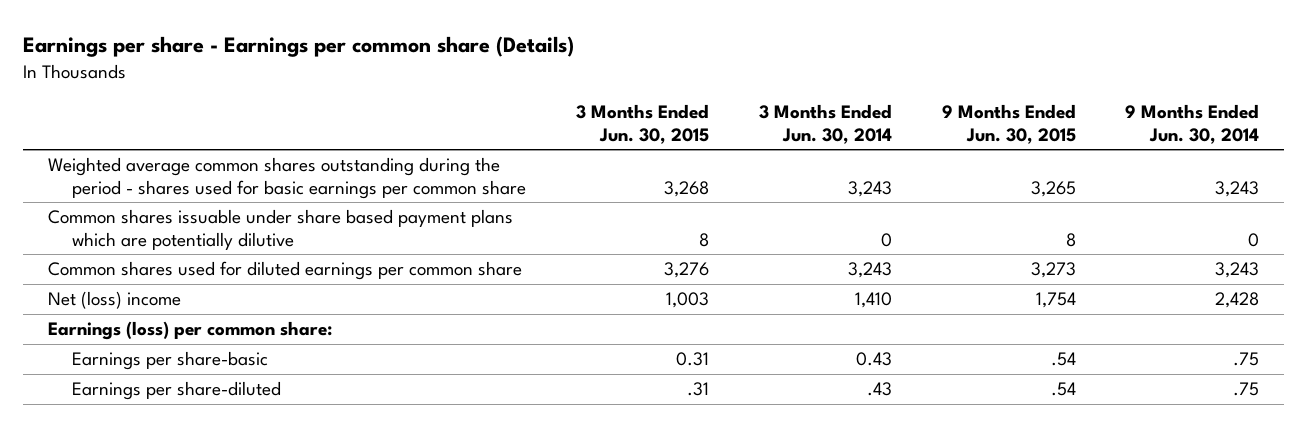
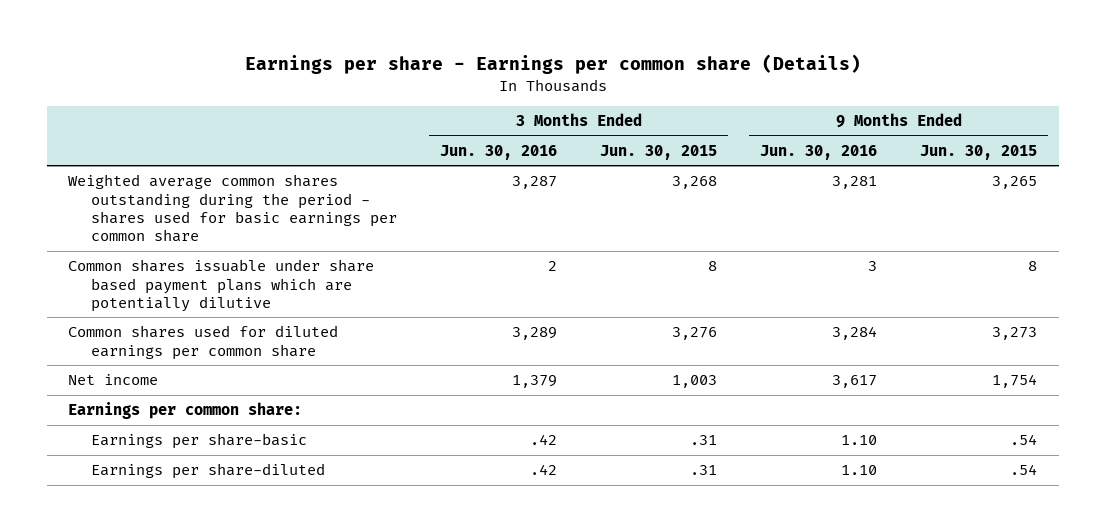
[758,104,892,144] 3 Months Ended Jun. 30, 2014 -> none
[1125,104,1260,144] 9 Months Ended Jun. 30, 2014 -> none
none -> [440,144,558,160] Jun. 30, 2016
none -> [760,144,878,160] Jun. 30, 2016
[47,291,181,310] Net (loss) income -> [68,374,159,386] Net income
[47,321,332,341] Earnings (loss) per common share: -> [68,402,303,420] Earnings per common share:
[675,352,709,367] 0.31 -> [690,435,718,446] .31

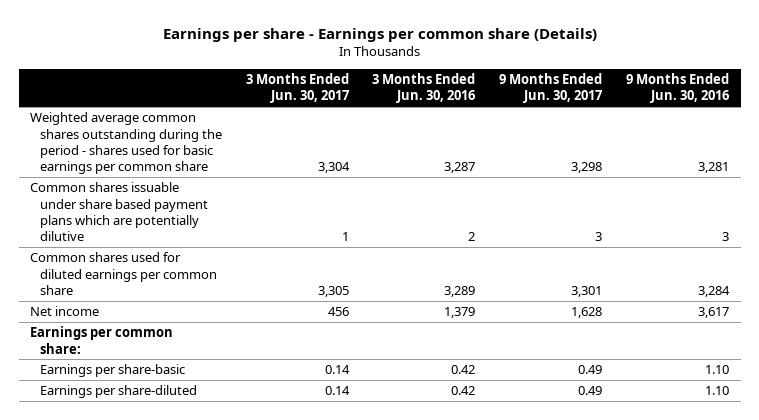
[600,144,718,160] Jun. 30, 2015 -> none
[920,144,1038,160] Jun. 30, 2015 -> none
none -> [245,73,349,104] 3 Months Ended Jun. 30, 2017
none -> [499,73,603,104] 9 Months Ended Jun. 30, 2017
[530,434,558,446] .42 -> [451,365,476,375] 0.42
[530,464,558,476] .42 -> [451,386,476,396] 0.42

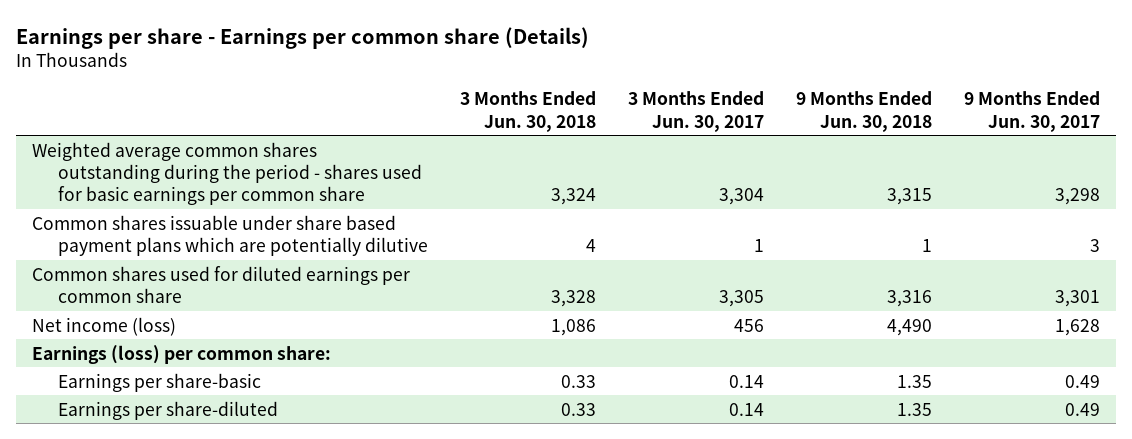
[372,73,476,104] 3 Months Ended Jun. 30, 2016 -> none
[626,73,730,104] 9 Months Ended Jun. 30, 2016 -> none
none -> [459,91,596,132] 3 Months Ended Jun. 30, 2018
none -> [795,91,932,132] 9 Months Ended Jun. 30, 2018
[30,306,100,317] Net income -> [32,316,177,336] Net income (loss)
[30,326,174,354] Earnings per common share: -> [32,344,332,364] Earnings (loss) per common share:

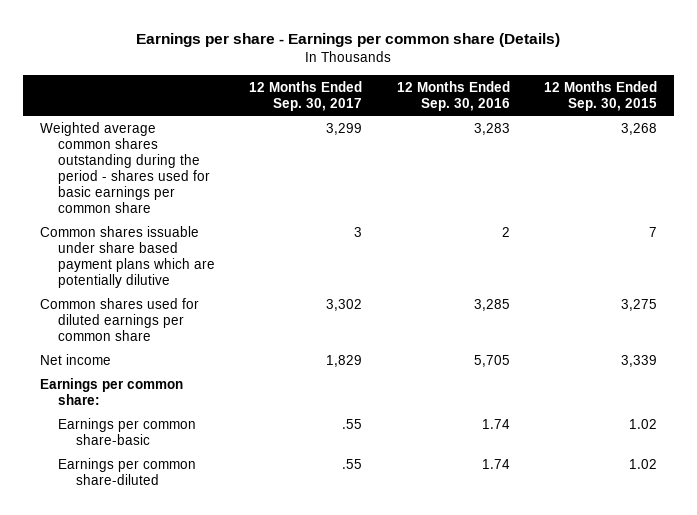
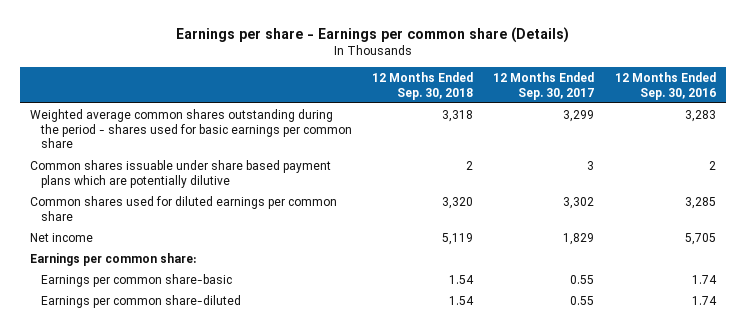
[543,80,657,111] 12 Months Ended Sep. 30, 2015 -> none
none -> [372,71,474,100] 12 Months Ended Sep. 30, 2018
[342,418,363,429] .55 -> [570,274,595,284] 0.55
[342,458,363,469] .55 -> [570,295,595,305] 0.55

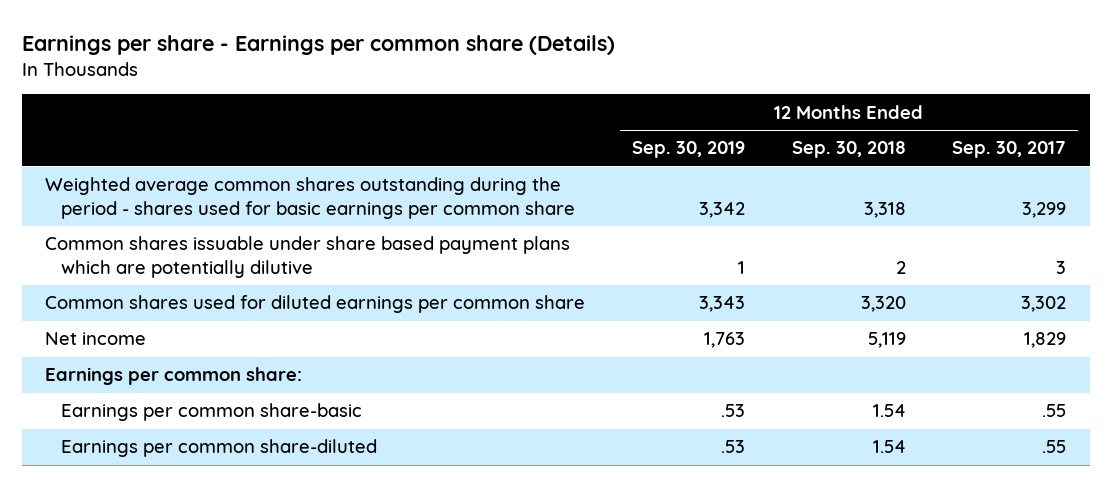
[614,71,716,100] 12 Months Ended Sep. 30, 2016 -> none
none -> [631,141,745,159] Sep. 30, 2019
[570,274,595,284] 0.55 -> [1042,404,1067,418] .55
[570,295,595,305] 0.55 -> [1042,440,1067,454] .55

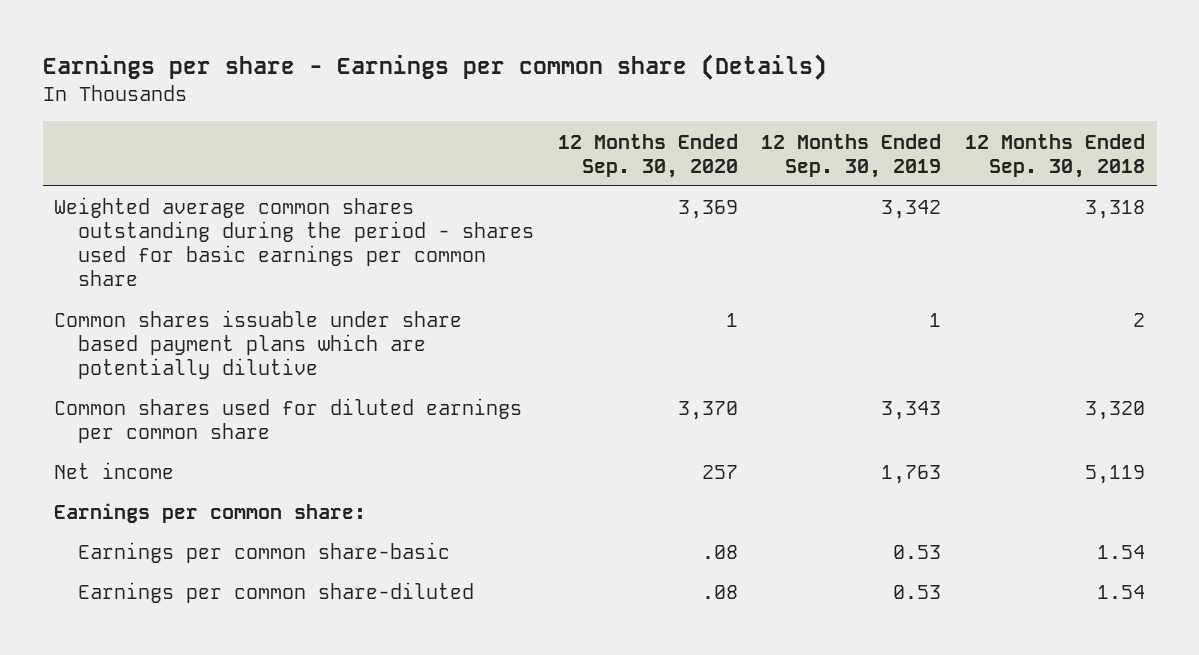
[952,141,1067,159] Sep. 30, 2017 -> none
none -> [557,133,738,178] 12 Months Ended Sep. 30, 2020
[720,404,745,418] .53 -> [893,545,942,560] 0.53
[720,440,745,454] .53 -> [893,585,942,600] 0.53

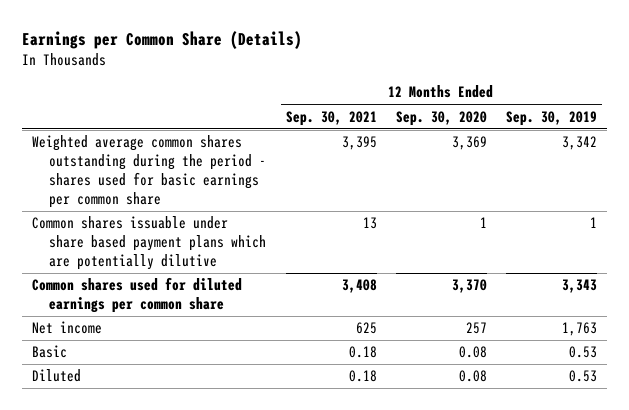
[42,54,827,81] Earnings per share - Earnings per common share (Details) -> [22,31,303,50] Earnings per Common Share (Details)
[964,133,1145,178] 12 Months Ended Sep. 30, 2018 -> none
none -> [285,110,377,126] Sep. 30, 2021
[54,503,367,524] Earnings per common share: -> none
[78,542,451,564] Earnings per common share-basic -> [31,345,67,359] Basic
[701,545,738,560] .08 -> [458,346,487,359] 0.08
[78,582,475,604] Earnings per common share-diluted -> [31,369,81,383] Diluted
[701,585,738,600] .08 -> [458,370,487,383] 0.08

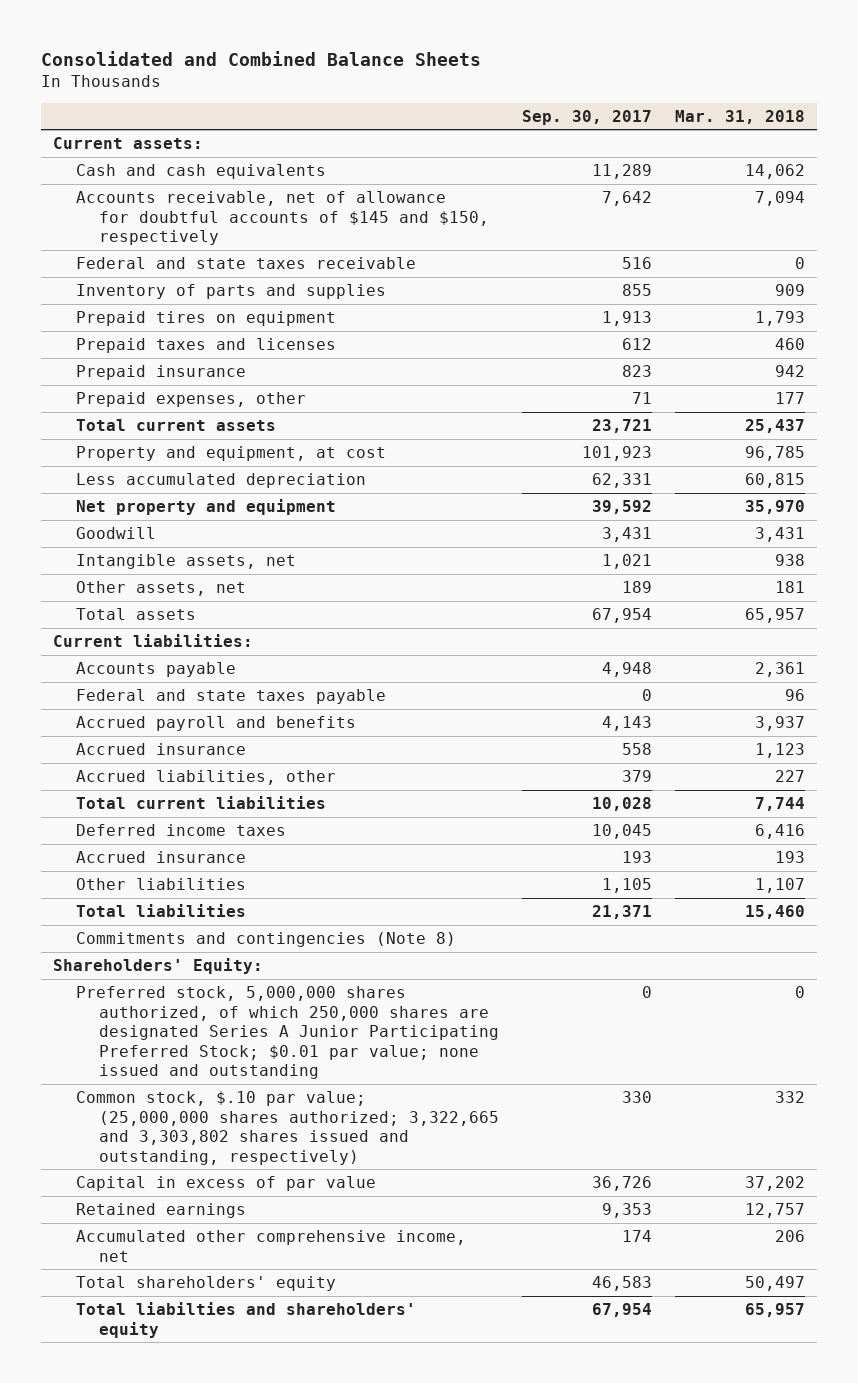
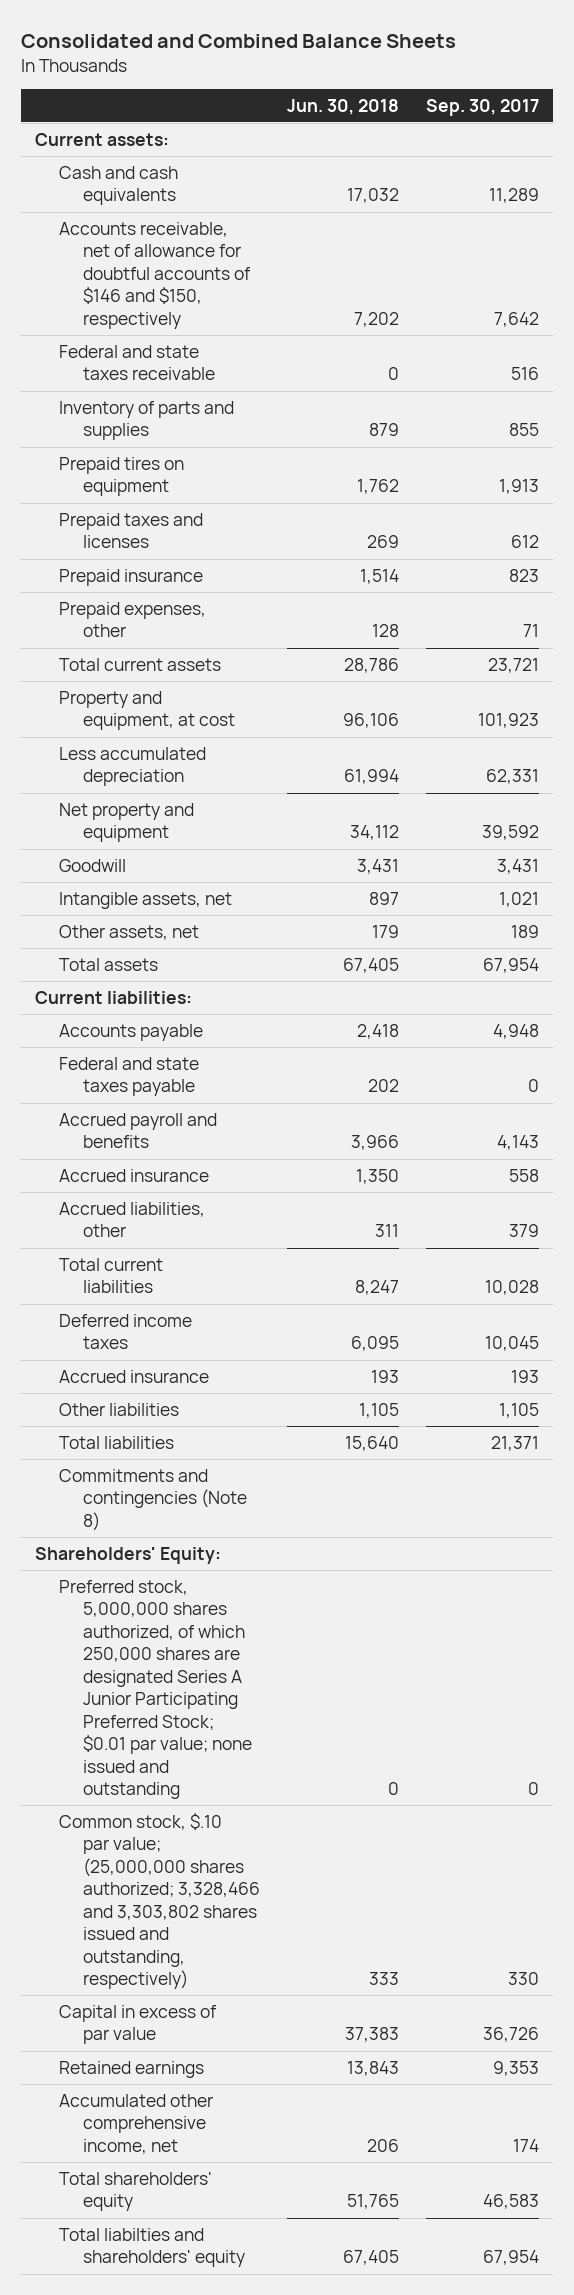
[675,109,806,124] Mar. 31, 2018 -> none
none -> [287,98,400,115] Jun. 30, 2018
[75,191,490,246] Accounts receivable, net of allowance for doubtful accounts of $145 and $150, respectively -> [59,221,252,329] Accounts receivable, net of allowance for doubtful accounts of $146 and $150, respectively
[75,1091,500,1165] Common stock, $.10 par value; (25,000,000 shares authorized; 3,322,665 and 3,303,802 shares issued and outstanding, respectively) -> [59,1812,261,1990] Common stock, $.10 par value; (25,000,000 shares authorized; 3,328,466 and 3,303,802 shares issued and outstanding, respectively)

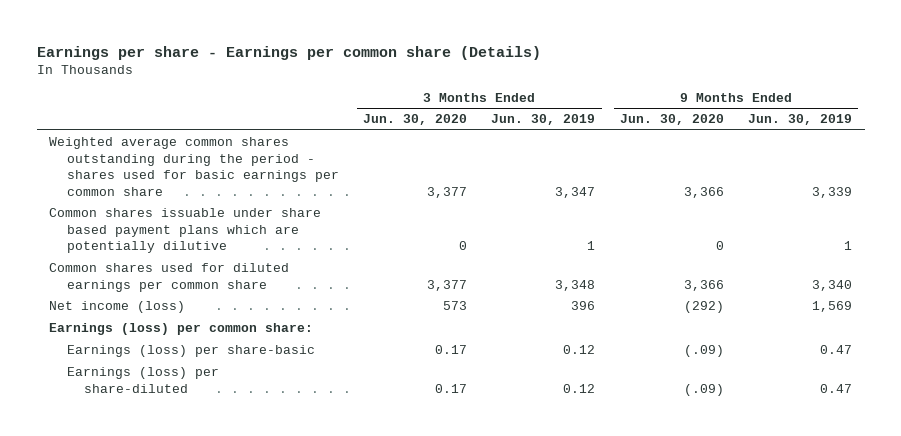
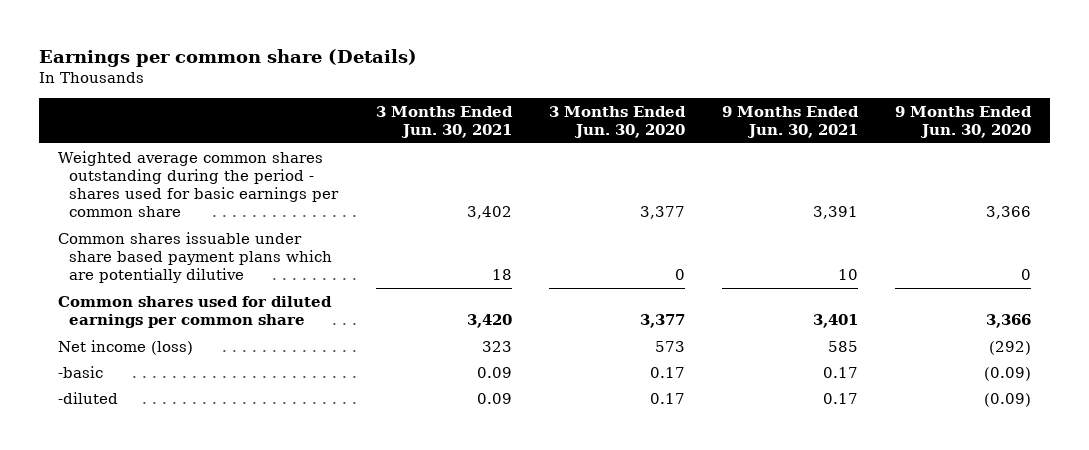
[36,45,541,60] Earnings per share - Earnings per common share (Details) -> [39,48,418,67] Earnings per common share (Details)
[491,114,596,126] Jun. 30, 2019 -> none
[748,114,853,126] Jun. 30, 2019 -> none
none -> [375,105,513,138] 3 Months Ended Jun. 30, 2021
none -> [722,105,860,138] 9 Months Ended Jun. 30, 2021
[48,323,313,336] Earnings (loss) per common share: -> none
[66,345,315,358] Earnings (loss) per share-basic -> [57,365,103,378] -basic
[683,345,724,358] (.09) -> [984,366,1032,381] (0.09)
[66,367,219,393] Earnings (loss) per share-diluted -> [57,391,118,404] -diluted
[683,383,724,396] (.09) -> [984,392,1032,407] (0.09)

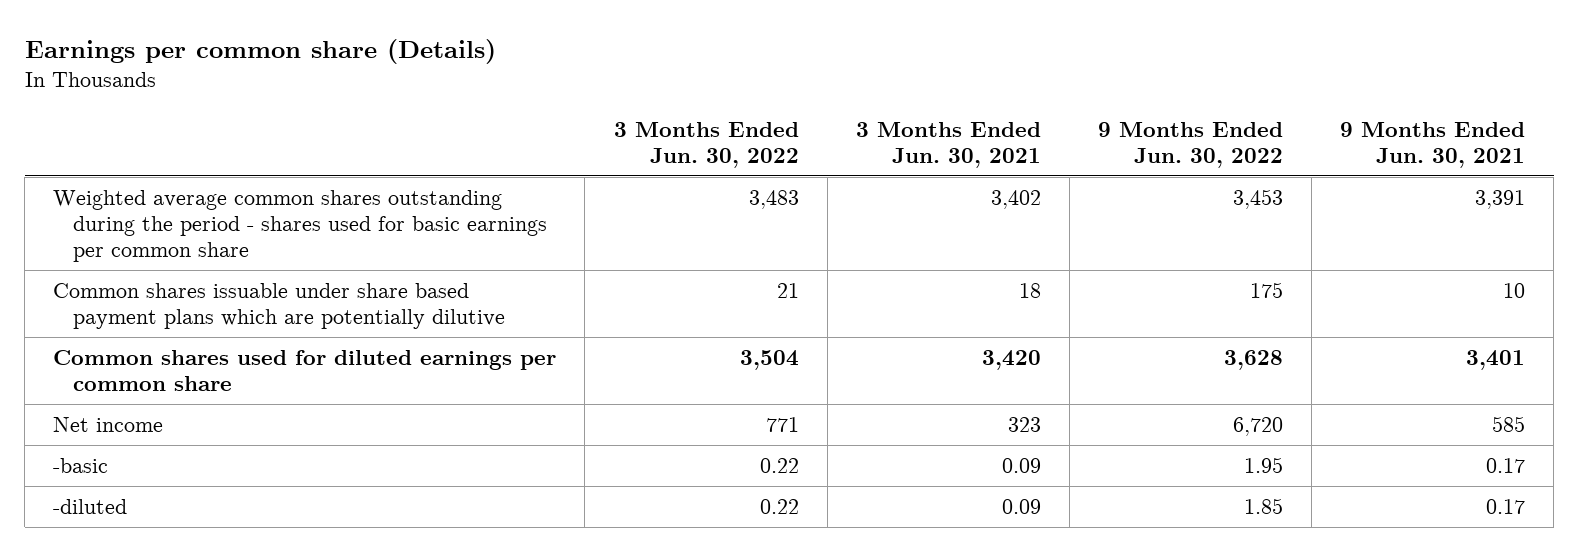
[548,105,686,138] 3 Months Ended Jun. 30, 2020 -> none
[895,105,1033,138] 9 Months Ended Jun. 30, 2020 -> none
none -> [613,121,799,168] 3 Months Ended Jun. 30, 2022
none -> [1097,121,1283,168] 9 Months Ended Jun. 30, 2022
[57,339,193,355] Net income (loss) -> [53,416,164,432] Net income

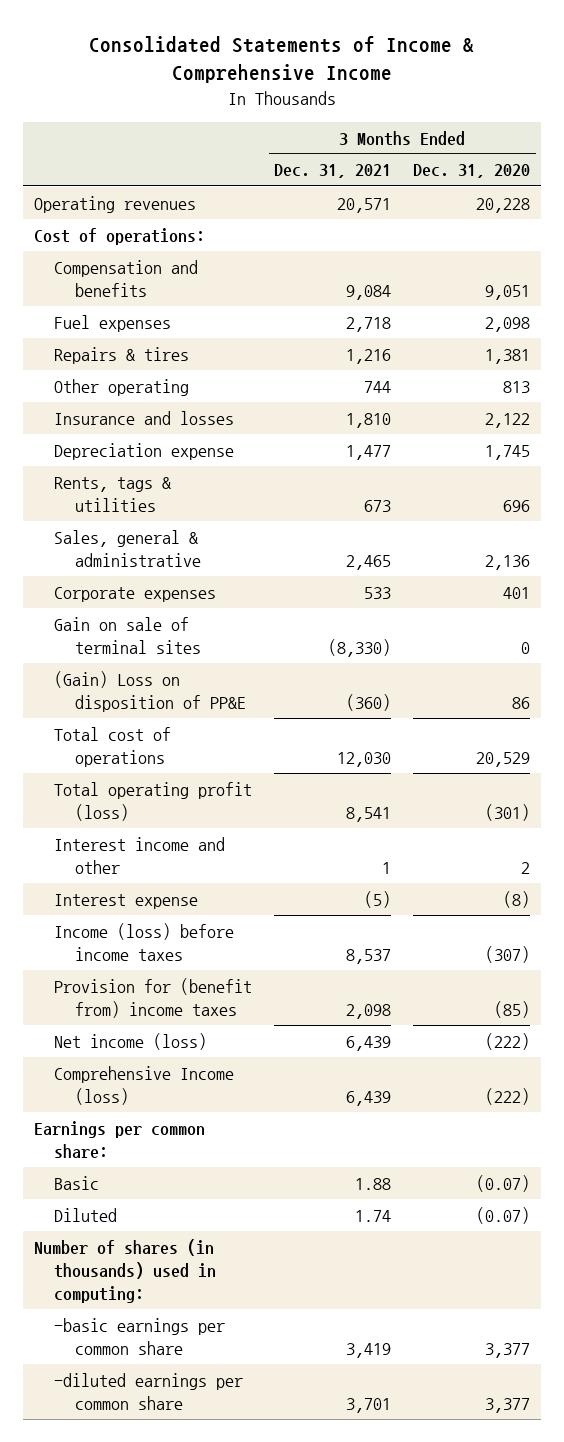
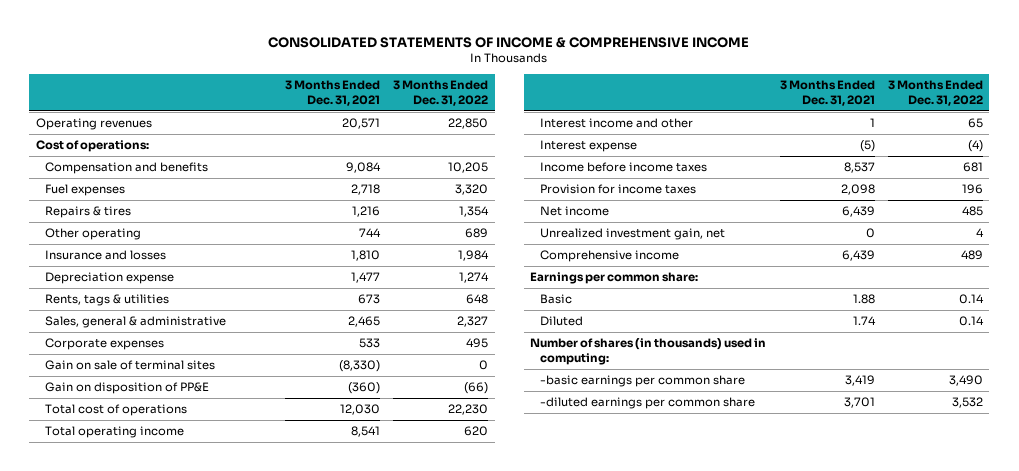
[88,35,474,84] Consolidated Statements of Income & Comprehensive Income -> [268,37,750,49] CONSOLIDATED STATEMENTS OF INCOME & COMPREHENSIVE INCOME
[413,164,531,179] Dec. 31, 2020 -> none
none -> [393,80,489,106] 3 Months Ended Dec. 31, 2022
[54,670,246,712] (Gain) Loss on disposition of PP&E -> [45,382,210,395] Gain on disposition of PP&E
[54,781,253,821] Total operating profit (loss) -> [45,426,185,439] Total operating income
[54,922,235,961] Income (loss) before income taxes -> [539,162,707,173] Income before income taxes
[54,977,253,1018] Provision for (benefit from) income taxes -> [539,184,696,195] Provision for income taxes
[54,1032,208,1050] Net income (loss) -> [539,206,609,217] Net income
none -> [539,228,725,241] Unrealized investment gain, net
[54,1065,235,1105] Comprehensive Income (loss) -> [539,250,679,263] Comprehensive income

